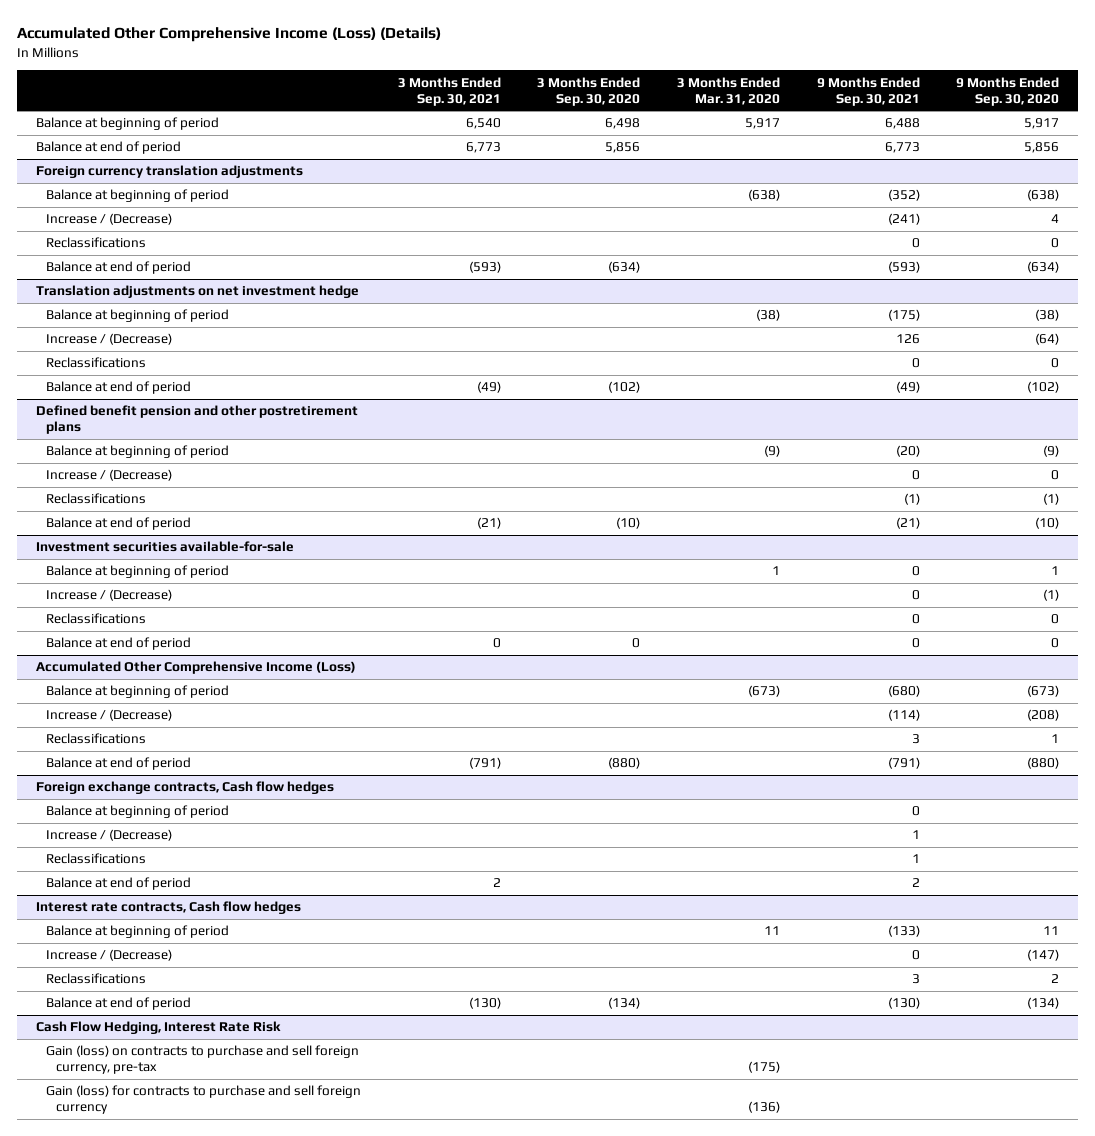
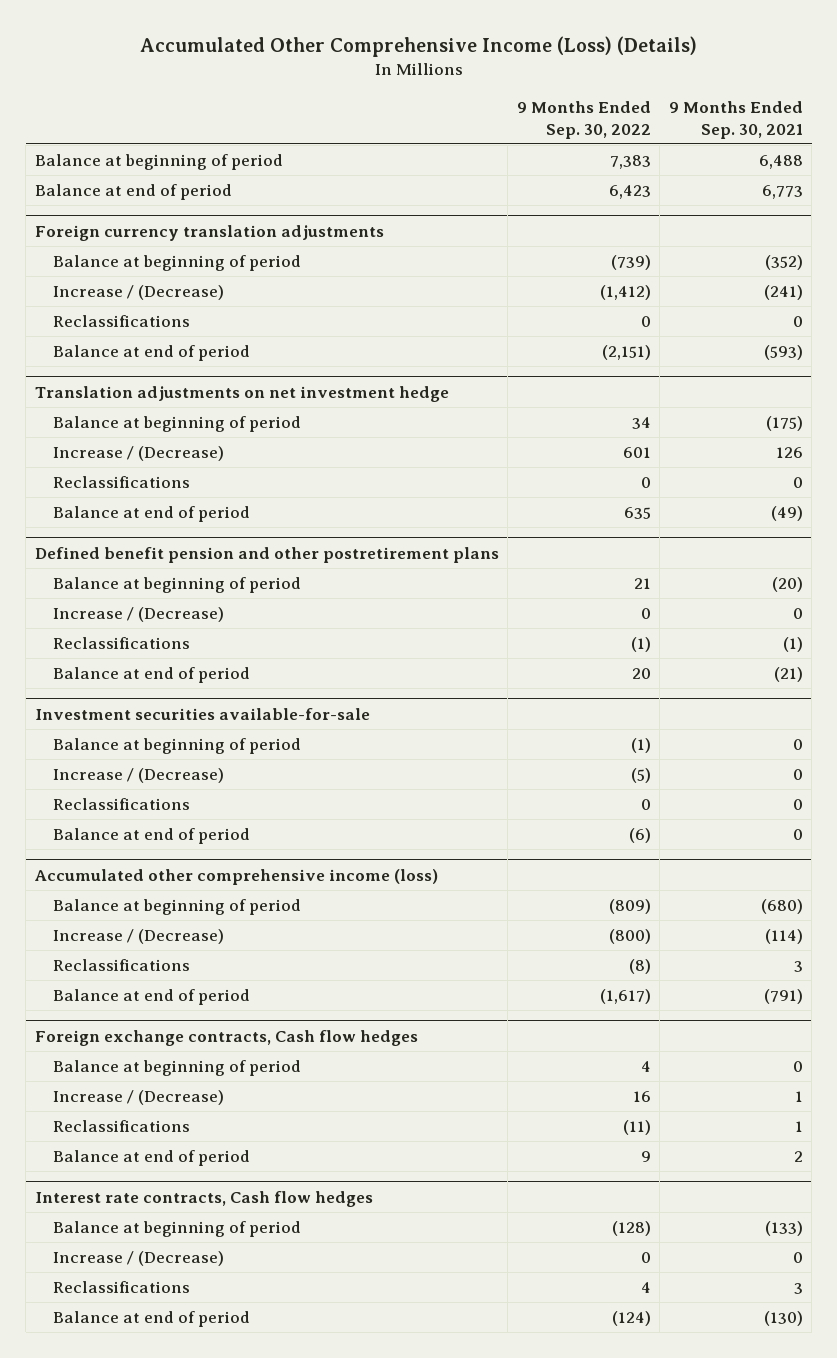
[397,76,501,106] 3 Months Ended Sep. 30, 2021 -> none
[537,76,641,106] 3 Months Ended Sep. 30, 2020 -> none
[676,76,780,105] 3 Months Ended Mar. 31, 2020 -> none
[956,76,1060,106] 9 Months Ended Sep. 30, 2020 -> none
none -> [516,100,651,139] 9 Months Ended Sep. 30, 2022
[35,661,356,675] Accumulated Other Comprehensive Income (Loss) -> [33,868,438,885] Accumulated other comprehensive income (loss)
[35,1021,281,1035] Cash Flow Hedging, Interest Rate Risk -> none
[45,1045,359,1075] Gain (loss) on contracts to purchase and sell foreign currency, pre-tax -> none
[45,1085,361,1115] Gain (loss) for contracts to purchase and sell foreign currency -> none

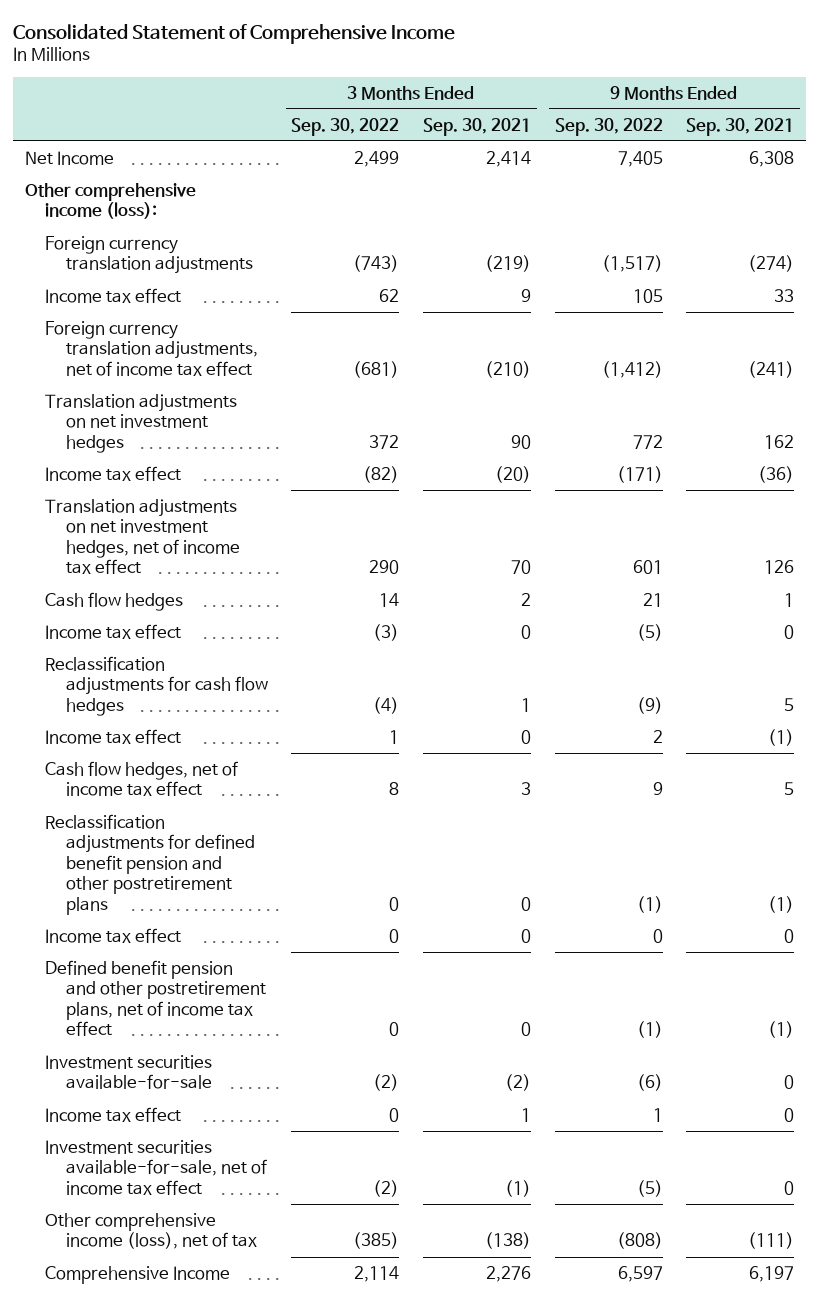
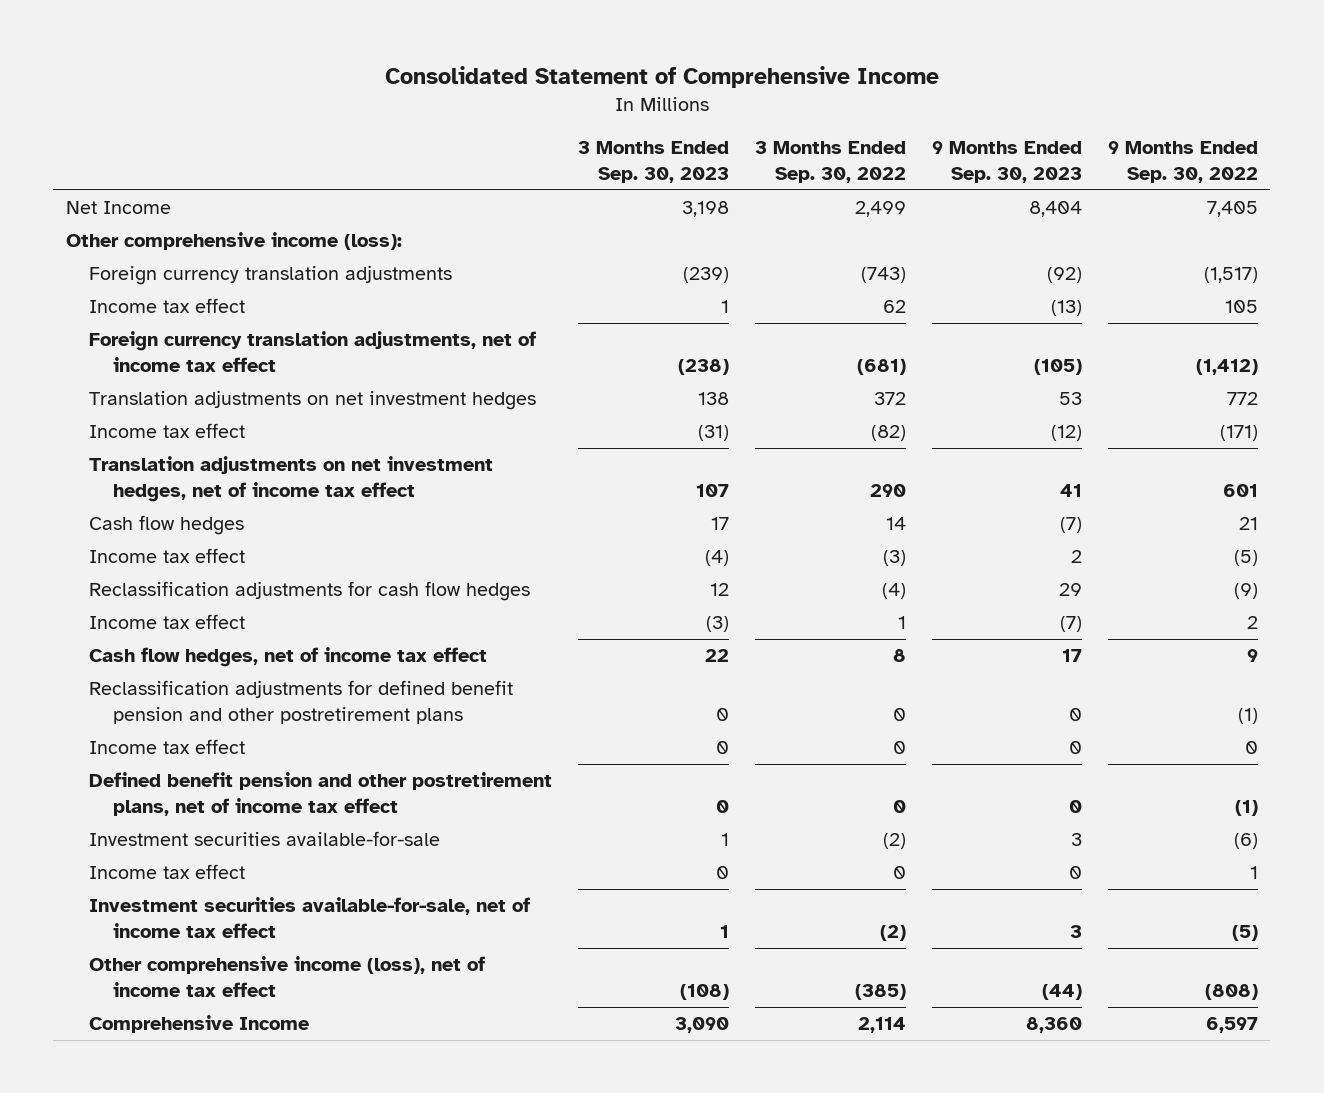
[422,117,531,136] Sep. 30, 2021 -> none
[686,117,795,136] Sep. 30, 2021 -> none
none -> [578,141,730,184] 3 Months Ended Sep. 30, 2023
none -> [931,141,1082,184] 9 Months Ended Sep. 30, 2023
[45,1212,257,1250] Other comprehensive income (loss), net of tax -> [89,956,486,998] Other comprehensive income (loss), net of income tax effect

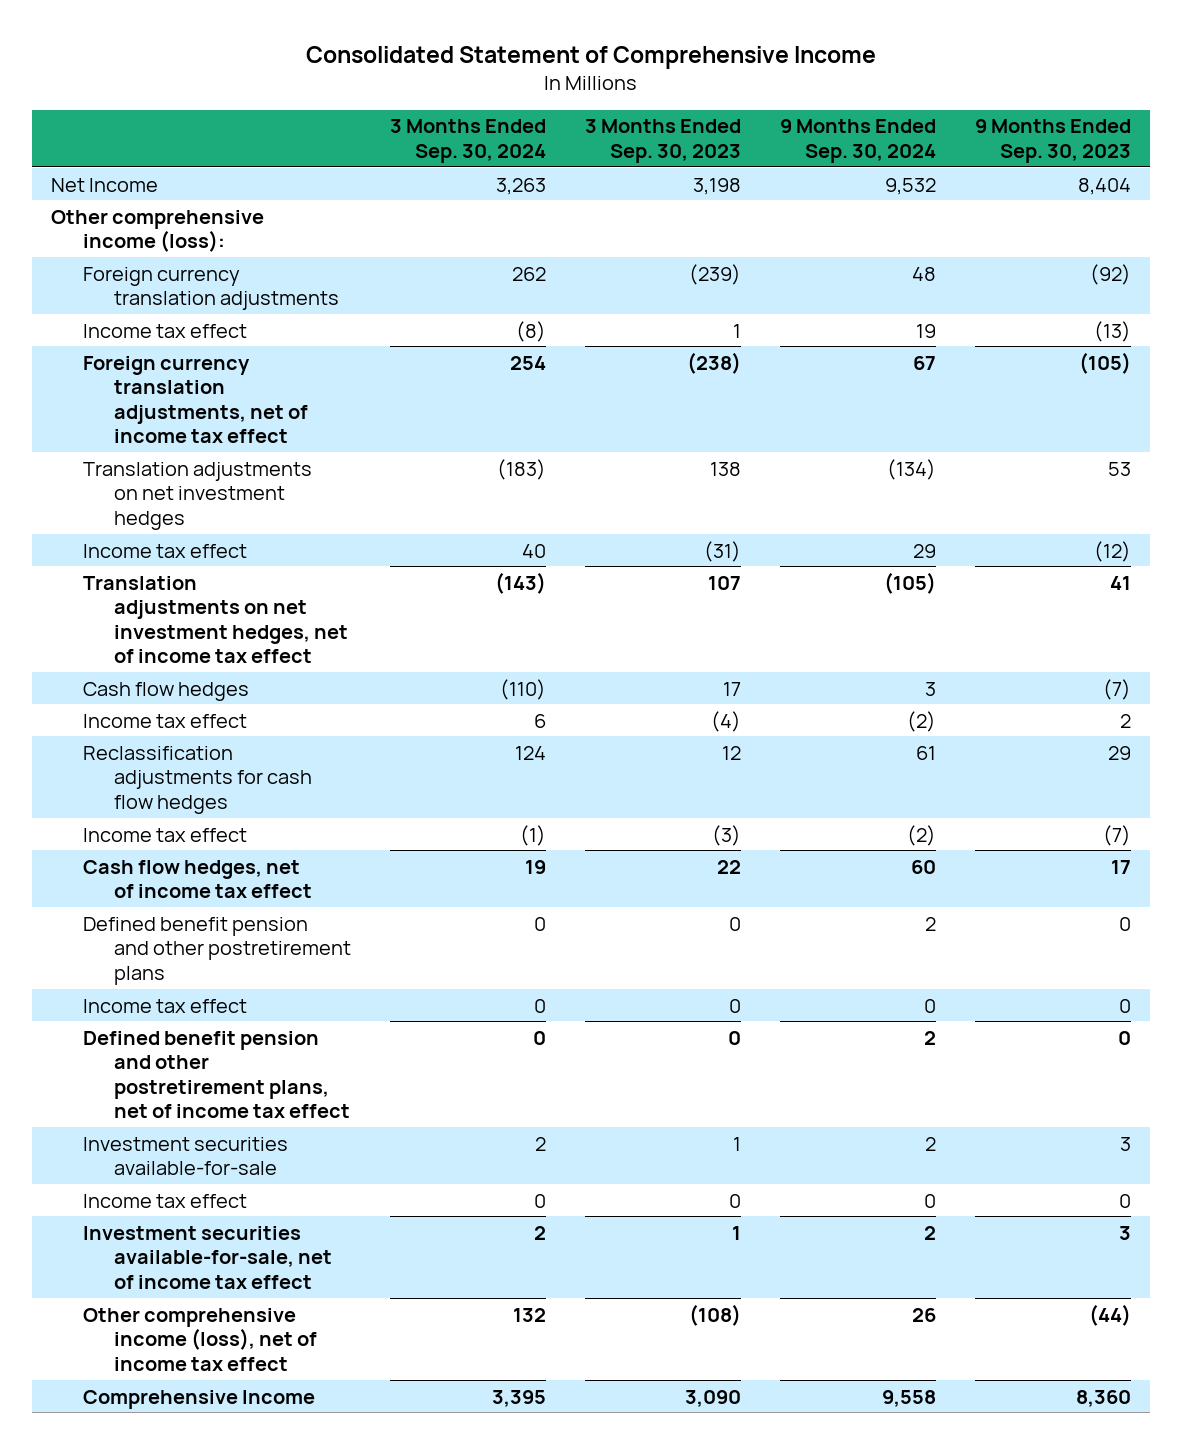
[754,141,906,184] 3 Months Ended Sep. 30, 2022 -> none
[1107,141,1258,184] 9 Months Ended Sep. 30, 2022 -> none
none -> [390,119,547,163] 3 Months Ended Sep. 30, 2024
none -> [779,119,936,163] 9 Months Ended Sep. 30, 2024
[89,680,514,725] Reclassification adjustments for defined benefit pension and other postretirement plans -> [82,916,352,985] Defined benefit pension and other postretirement plans

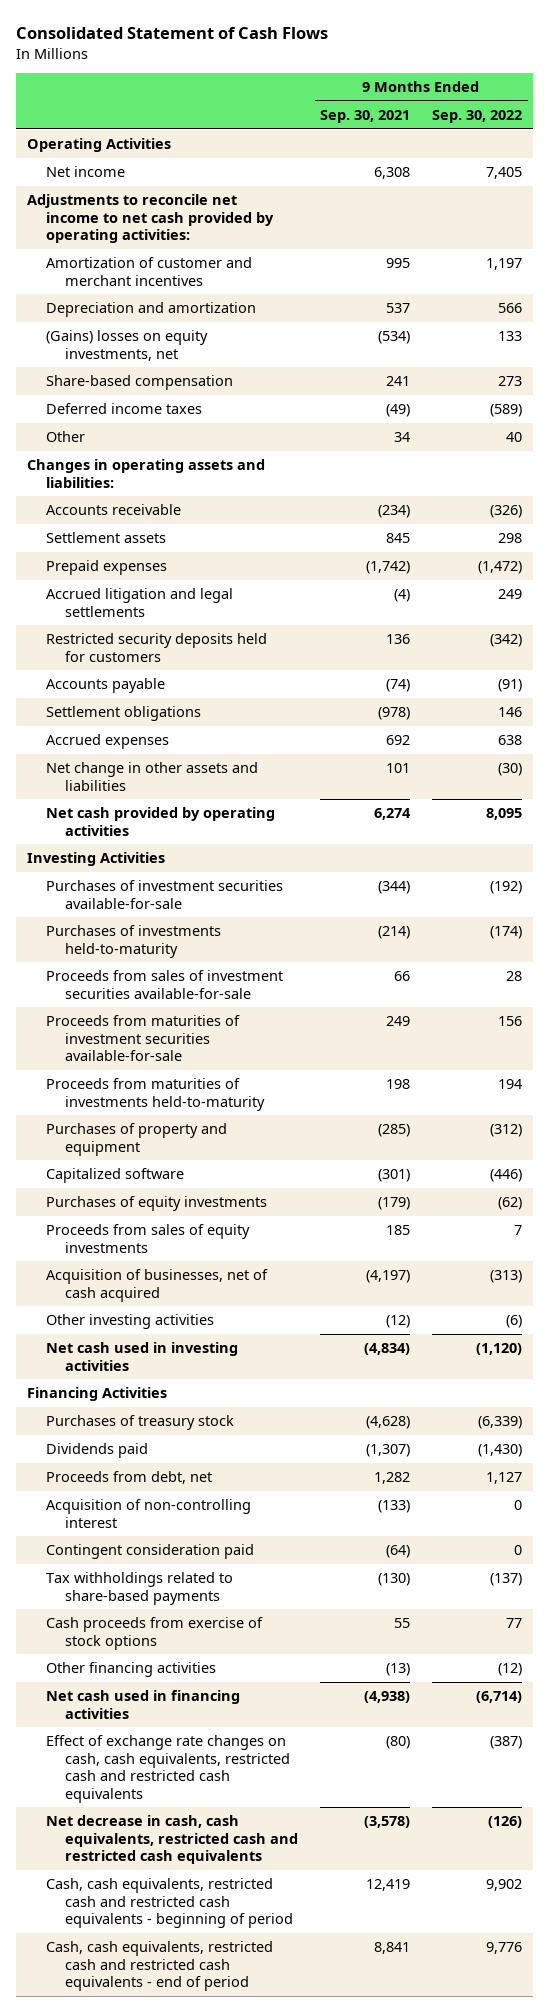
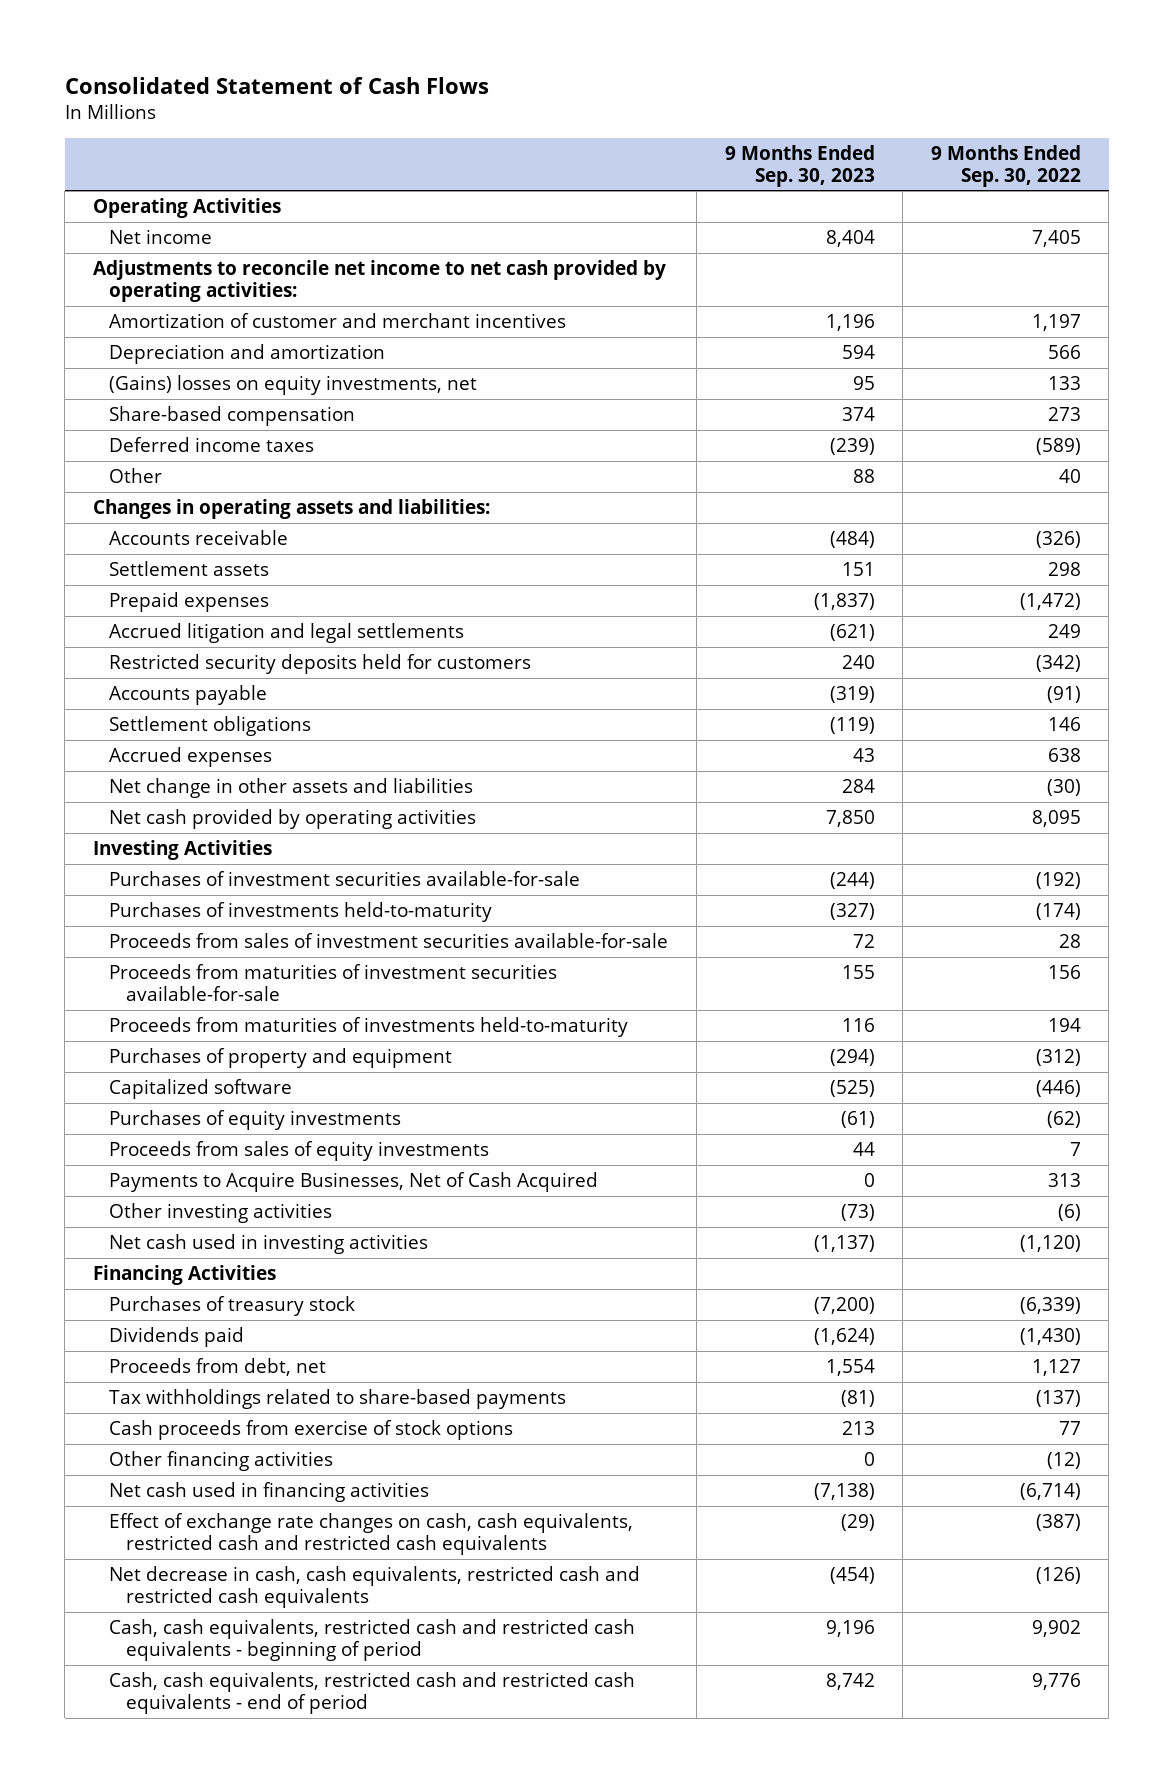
[320,110,411,124] Sep. 30, 2021 -> none
none -> [724,144,875,187] 9 Months Ended Sep. 30, 2023
[46,1269,269,1302] Acquisition of businesses, net of cash acquired -> [109,1172,599,1193] Payments to Acquire Businesses, Net of Cash Acquired
[490,1270,523,1284] (313) -> [1047,1173,1081,1188] 313
[46,1499,252,1528] Acquisition of non-controlling interest -> none
[46,1544,255,1560] Contingent consideration paid -> none

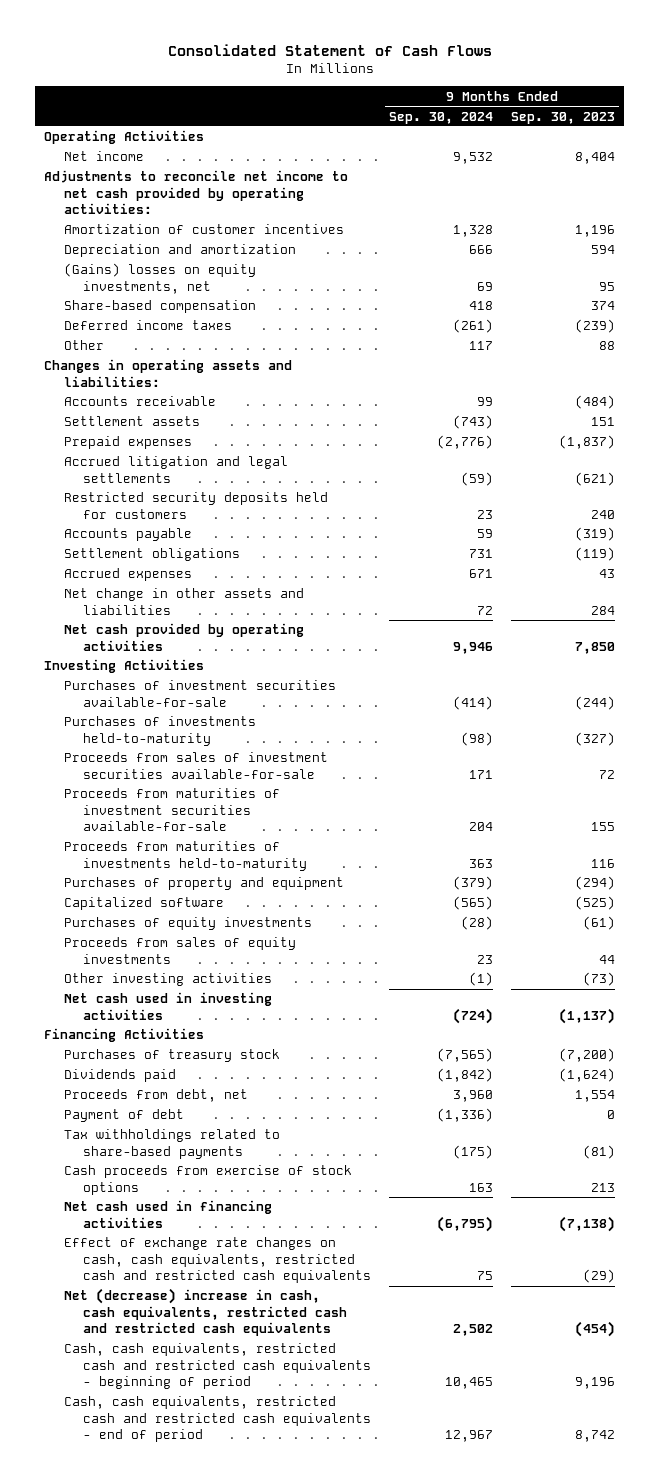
[930,144,1081,187] 9 Months Ended Sep. 30, 2022 -> none
none -> [389,111,494,124] Sep. 30, 2024
[109,313,567,329] Amortization of customer and merchant incentives -> [63,224,344,235] Amortization of customer incentives
[109,1172,599,1193] Payments to Acquire Businesses, Net of Cash Acquired -> none
none -> [63,1109,184,1123] Payment of debt
[109,1451,334,1472] Other financing activities -> none
[109,1566,641,1609] Net decrease in cash, cash equivalents, restricted cash and restricted cash equivalents -> [63,1288,348,1337] Net (decrease) increase in cash, cash equivalents, restricted cash and restricted cash equivalents

